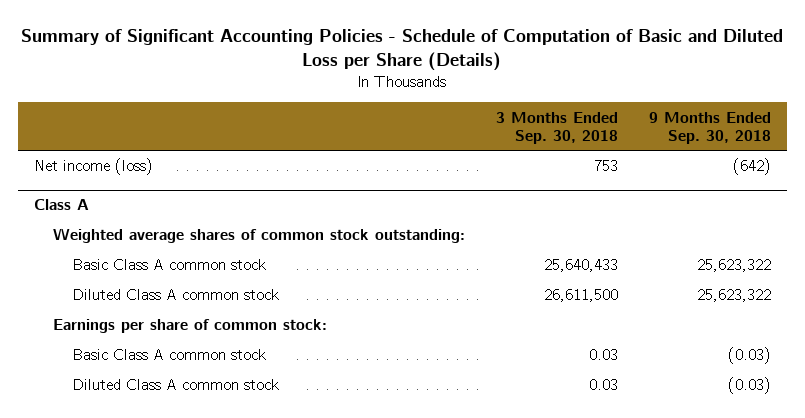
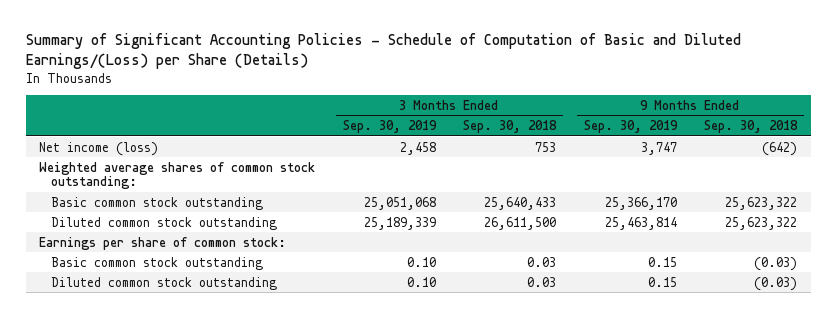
[21,29,784,72] Summary of Significant Accounting Policies - Schedule of Computation of Basic and Diluted Loss per Share (Details) -> [25,33,741,70] Summary of Significant Accounting Policies - Schedule of Computation of Basic and Diluted Earnings/(Loss) per Share (Details)
none -> [342,120,437,134] Sep. 30, 2019
none -> [583,120,678,134] Sep. 30, 2019
[33,199,89,211] Class A -> none
[72,259,267,271] Basic Class A common stock -> [51,196,264,210] Basic common stock outstanding
[72,289,280,301] Diluted Class A common stock -> [51,216,278,230] Diluted common stock outstanding
[72,349,267,361] Basic Class A common stock -> [51,256,264,270] Basic common stock outstanding
[72,379,280,391] Diluted Class A common stock -> [51,276,278,290] Diluted common stock outstanding

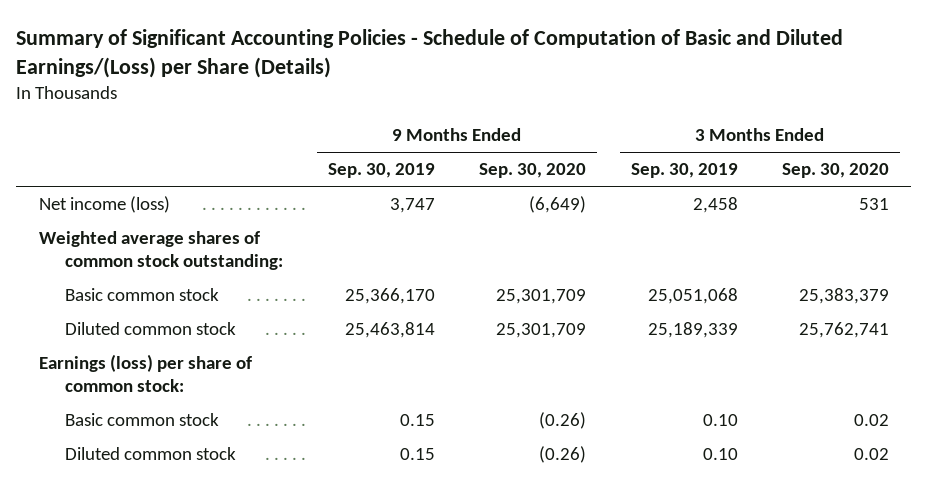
[463,120,558,134] Sep. 30, 2018 -> none
[703,120,798,134] Sep. 30, 2018 -> none
none -> [479,163,587,179] Sep. 30, 2020
none -> [782,163,890,179] Sep. 30, 2020
[51,196,264,210] Basic common stock outstanding -> [65,288,220,302] Basic common stock
[51,216,278,230] Diluted common stock outstanding -> [65,322,237,336] Diluted common stock
[39,236,287,250] Earnings per share of common stock: -> [38,354,252,393] Earnings (loss) per share of common stock:
[51,256,264,270] Basic common stock outstanding -> [65,413,220,427] Basic common stock
[51,276,278,290] Diluted common stock outstanding -> [65,447,237,461] Diluted common stock

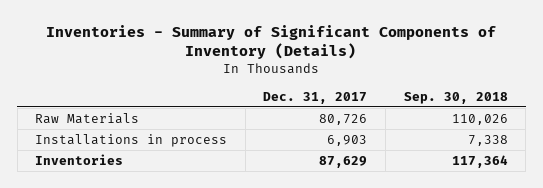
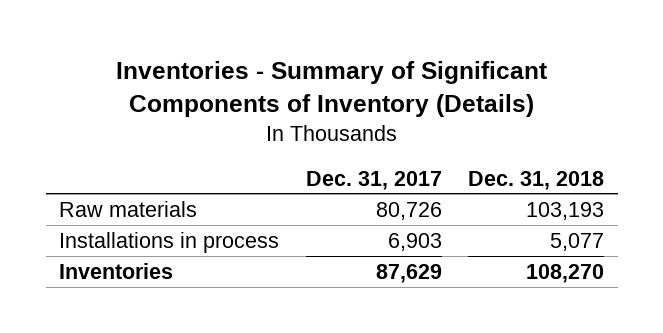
[403,91,508,104] Sep. 30, 2018 -> none
none -> [468,170,605,190] Dec. 31, 2018
[35,112,140,124] Raw Materials -> [58,200,197,217] Raw materials

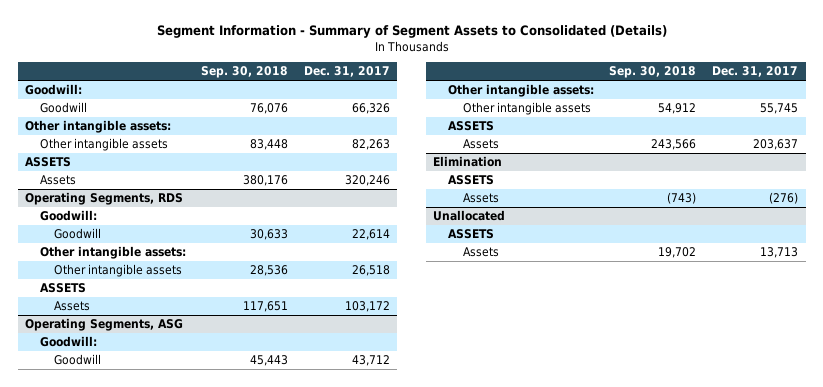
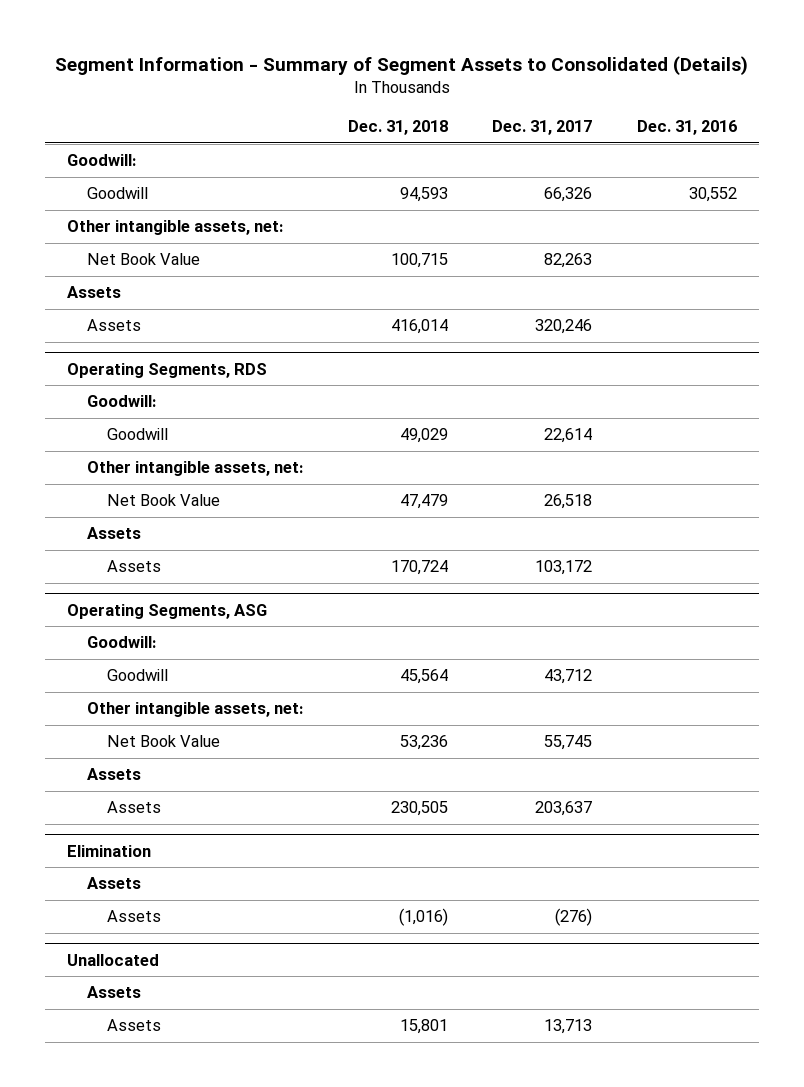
[201,66,289,79] Sep. 30, 2018 -> none
none -> [347,120,448,136] Dec. 31, 2018
none -> [636,120,737,136] Dec. 31, 2016
[25,120,172,134] Other intangible assets: -> [67,220,284,236] Other intangible assets, net:
[39,138,168,152] Other intangible assets -> [87,253,201,266] Net Book Value
[25,157,72,168] ASSETS -> [67,286,122,299] Assets
[39,246,186,260] Other intangible assets: -> [87,461,304,477] Other intangible assets, net:
[54,264,183,278] Other intangible assets -> [106,494,220,507] Net Book Value
[39,283,86,294] ASSETS -> [87,527,142,540] Assets
[447,84,594,98] Other intangible assets: -> [87,702,304,718] Other intangible assets, net:
[462,102,591,116] Other intangible assets -> [106,735,220,748] Net Book Value
[447,121,494,132] ASSETS -> [87,768,142,781] Assets
[447,175,494,186] ASSETS -> [87,877,142,890] Assets
[447,229,494,240] ASSETS -> [87,986,142,999] Assets

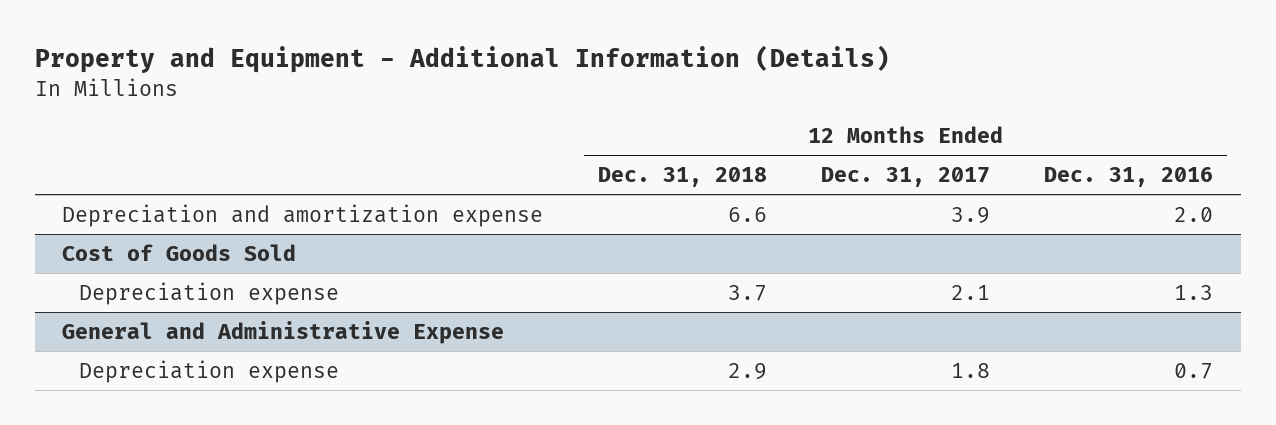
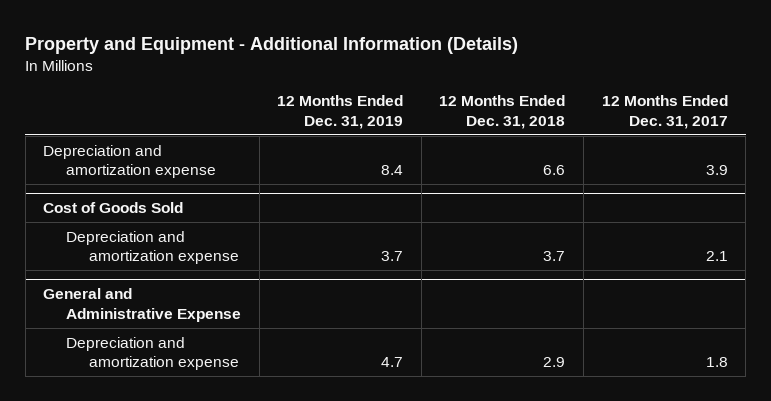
[1044,167,1214,188] Dec. 31, 2016 -> none
none -> [277,94,404,129] 12 Months Ended Dec. 31, 2019
[78,281,339,305] Depreciation expense -> [66,230,240,265] Depreciation and amortization expense
[78,359,339,383] Depreciation expense -> [66,336,240,371] Depreciation and amortization expense

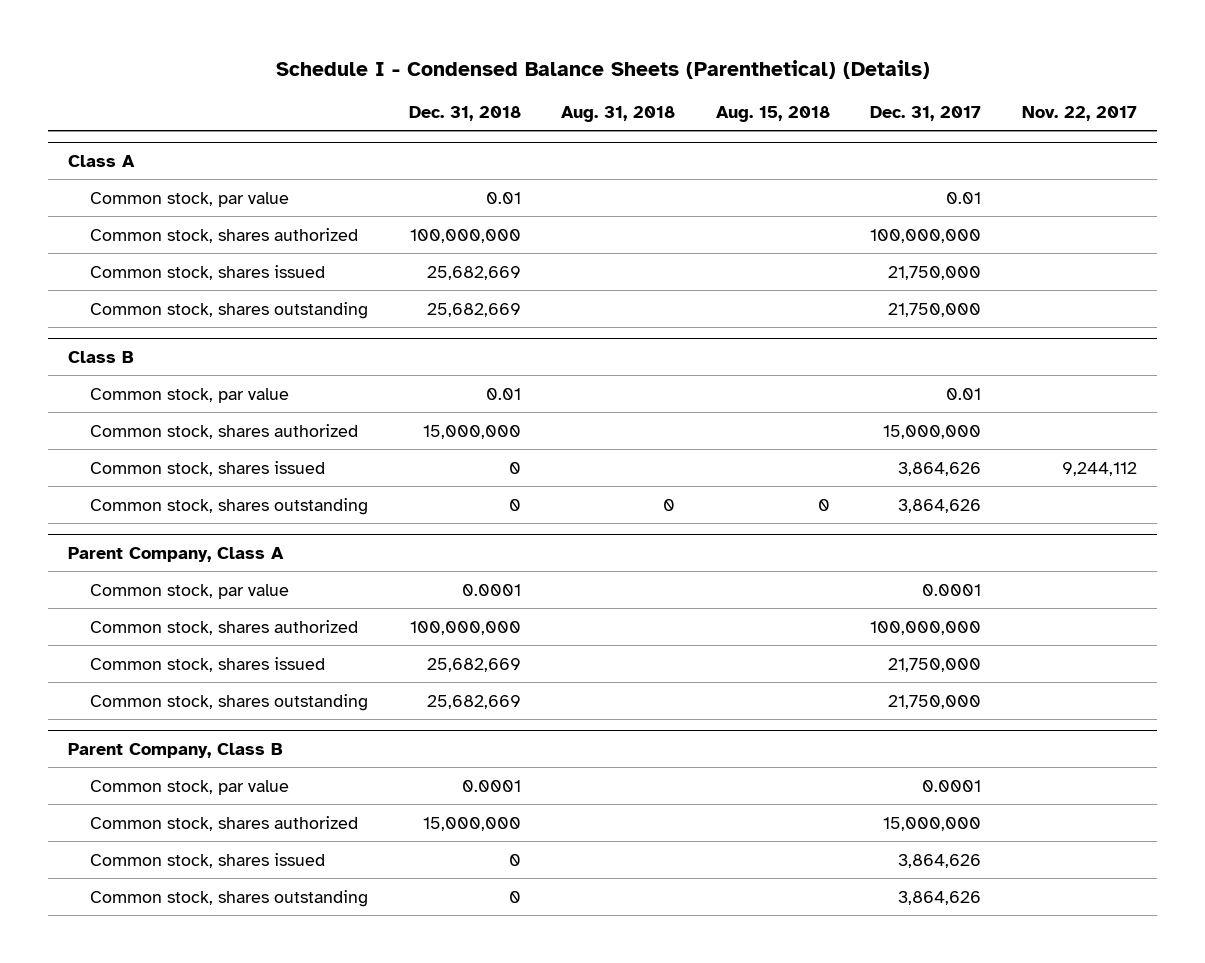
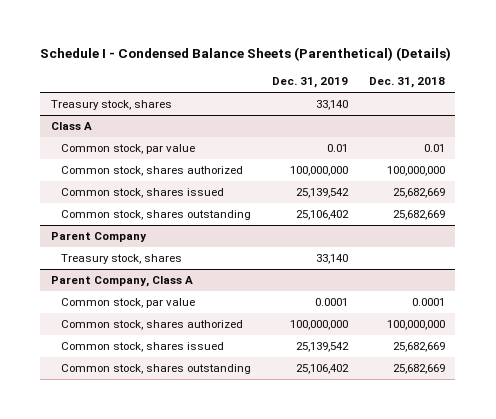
[561,106,676,123] Aug. 31, 2018 -> none
[715,106,830,123] Aug. 15, 2018 -> none
[870,106,982,122] Dec. 31, 2017 -> none
[1022,106,1138,122] Nov. 22, 2017 -> none
none -> [271,77,348,89] Dec. 31, 2019
none -> [50,100,172,111] Treasury stock, shares
[68,350,135,363] Class B -> none
[89,387,289,403] Common stock, par value -> none
[89,423,358,439] Common stock, shares authorized -> none
[89,460,325,476] Common stock, shares issued -> none
[89,497,368,515] Common stock, shares outstanding -> none
none -> [50,232,147,243] Parent Company
none -> [60,254,182,265] Treasury stock, shares
[68,742,284,758] Parent Company, Class B -> none
[89,779,289,795] Common stock, par value -> none
[89,815,358,831] Common stock, shares authorized -> none
[89,852,325,868] Common stock, shares issued -> none
[89,889,368,907] Common stock, shares outstanding -> none

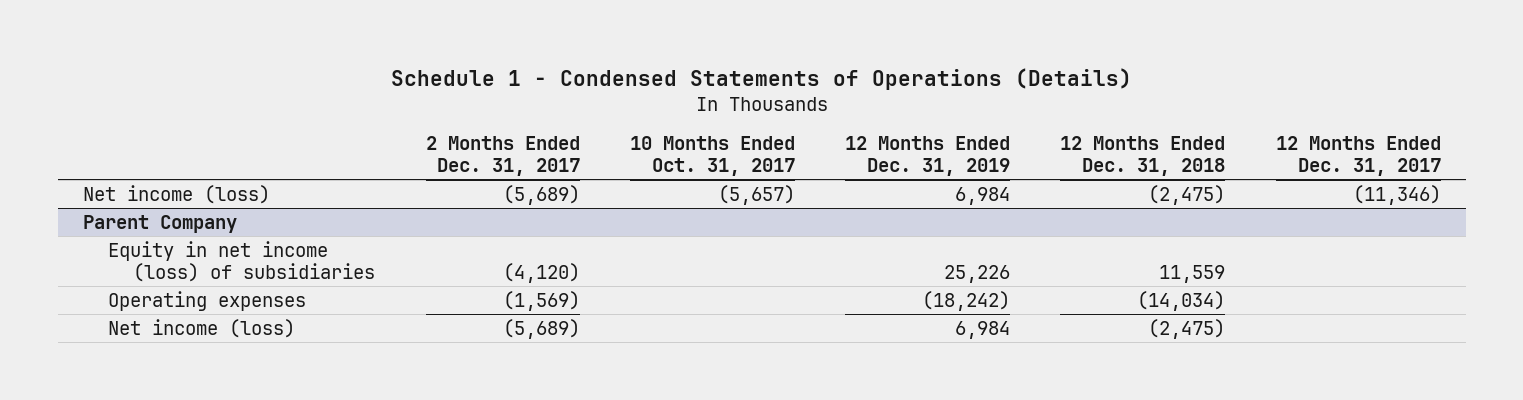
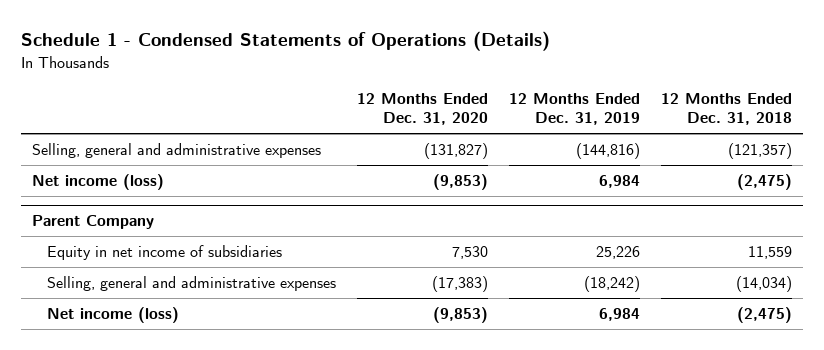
[425,135,580,176] 2 Months Ended Dec. 31, 2017 -> none
[629,135,795,176] 10 Months Ended Oct. 31, 2017 -> none
[1275,135,1441,176] 12 Months Ended Dec. 31, 2017 -> none
none -> [356,93,488,126] 12 Months Ended Dec. 31, 2020
none -> [31,142,321,158] Selling, general and administrative expenses
[107,240,376,282] Equity in net income (loss) of subsidiaries -> [46,244,282,260] Equity in net income of subsidiaries
[107,290,306,311] Operating expenses -> [46,275,336,291] Selling, general and administrative expenses

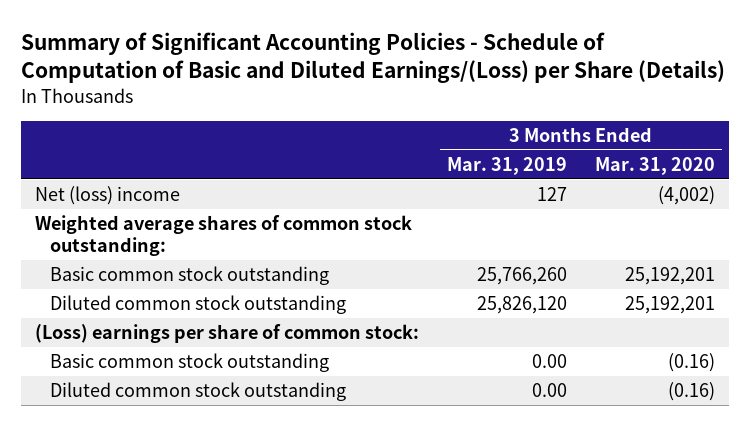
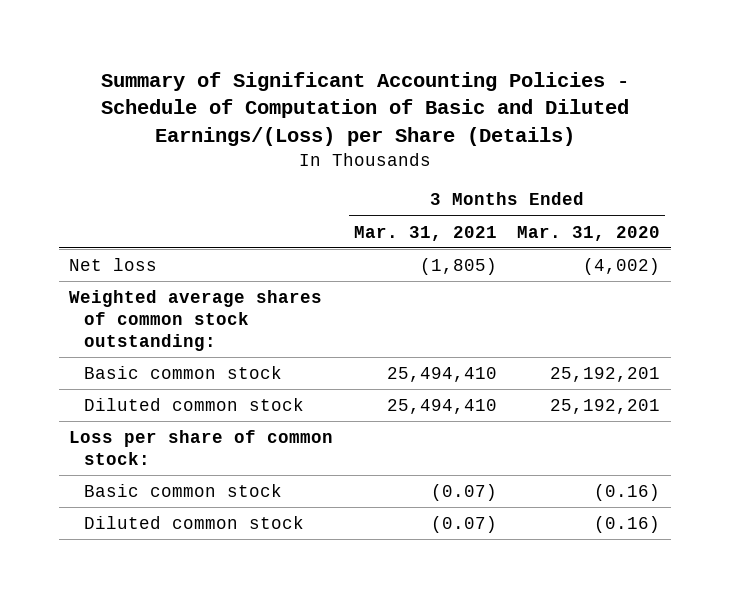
[447,156,568,175] Mar. 31, 2019 -> none
none -> [353,225,497,241] Mar. 31, 2021
[35,186,181,206] Net (loss) income -> [69,257,158,271] Net loss
[50,266,330,286] Basic common stock outstanding -> [83,365,282,379] Basic common stock
[50,295,347,315] Diluted common stock outstanding -> [83,397,304,411] Diluted common stock
[35,324,420,344] (Loss) earnings per share of common stock: -> [69,429,334,465] Loss per share of common stock:
[50,353,330,373] Basic common stock outstanding -> [83,483,282,497] Basic common stock
[50,382,347,402] Diluted common stock outstanding -> [83,515,304,529] Diluted common stock

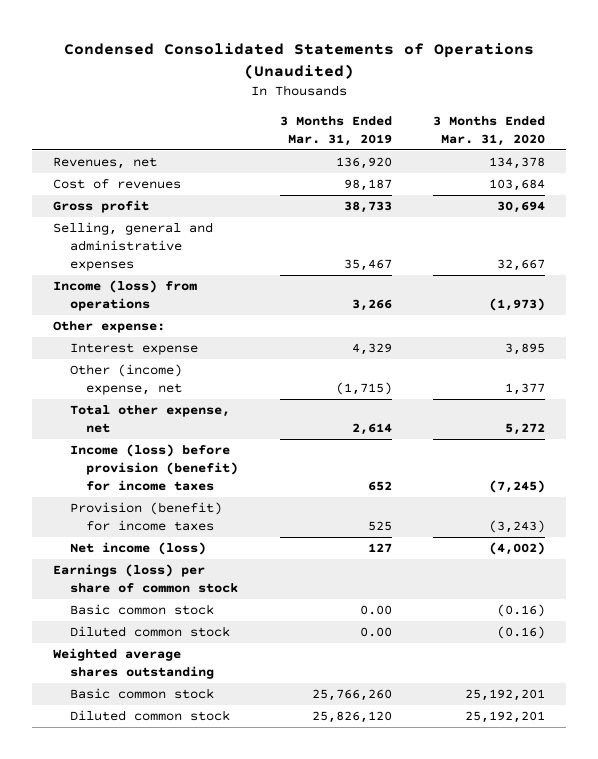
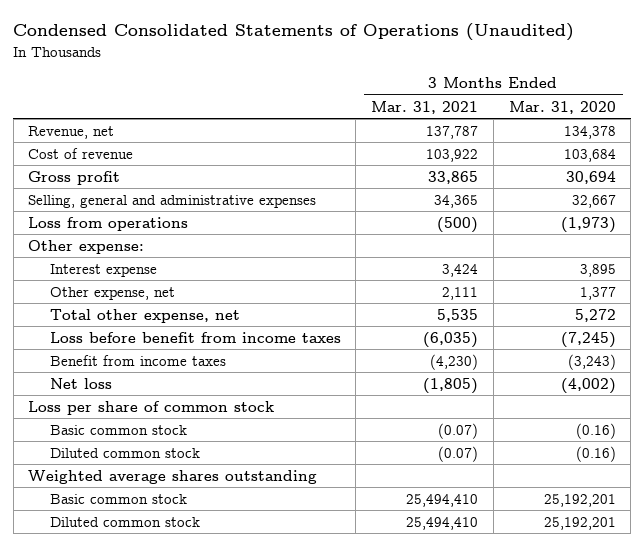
[279,115,392,146] 3 Months Ended Mar. 31, 2019 -> none
none -> [371,100,479,114] Mar. 31, 2021
[53,157,158,170] Revenues, net -> [28,125,115,139] Revenue, net
[53,179,182,190] Cost of revenues -> [28,147,134,159] Cost of revenue
[53,280,198,312] Income (loss) from operations -> [28,216,189,231] Loss from operations
[69,364,183,396] Other (income) expense, net -> [49,286,175,300] Other expense, net
[69,444,239,492] Income (loss) before provision (benefit) for income taxes -> [49,331,341,343] Loss before benefit from income taxes
[69,502,222,532] Provision (benefit) for income taxes -> [49,354,226,366] Benefit from income taxes
[69,542,206,556] Net income (loss) -> [49,377,112,389] Net loss
[53,564,238,594] Earnings (loss) per share of common stock -> [28,400,275,415] Loss per share of common stock

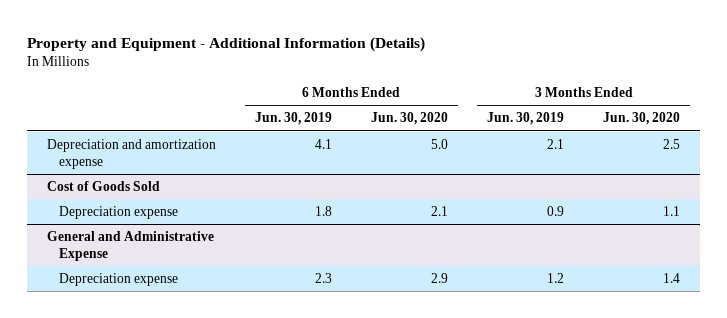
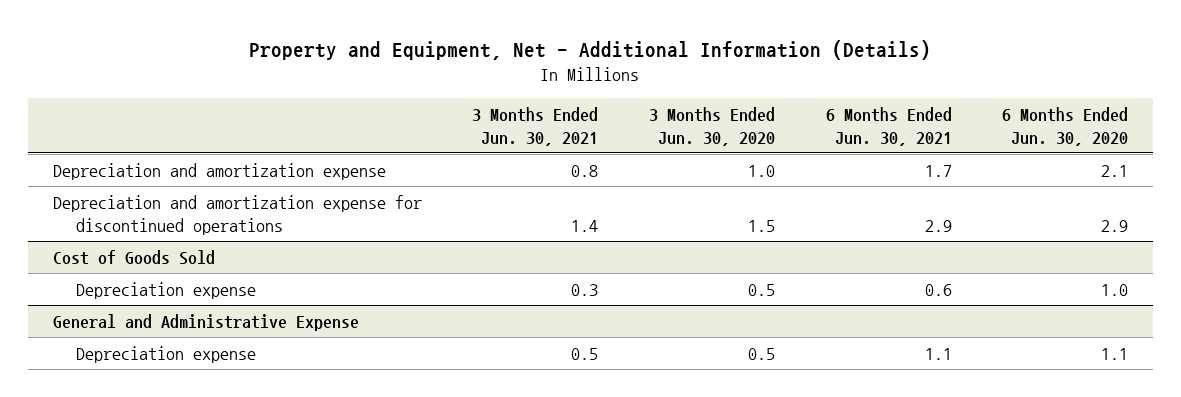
[27,37,426,53] Property and Equipment - Additional Information (Details) -> [249,39,932,60] Property and Equipment, Net - Additional Information (Details)
[254,112,332,126] Jun. 30, 2019 -> none
[487,112,565,126] Jun. 30, 2019 -> none
none -> [472,106,599,146] 3 Months Ended Jun. 30, 2021
none -> [825,106,952,146] 6 Months Ended Jun. 30, 2021
[430,139,448,150] 5.0 -> [1101,164,1129,177] 2.1
[663,139,681,150] 2.5 -> [747,164,775,177] 1.0
none -> [52,194,422,235] Depreciation and amortization expense for discontinued operations
[430,206,448,217] 2.1 -> [1101,283,1129,296] 1.0
[663,206,681,217] 1.1 -> [747,283,775,296] 0.5
[430,273,448,284] 2.9 -> [1101,347,1129,360] 1.1
[663,273,681,284] 1.4 -> [747,347,775,360] 0.5

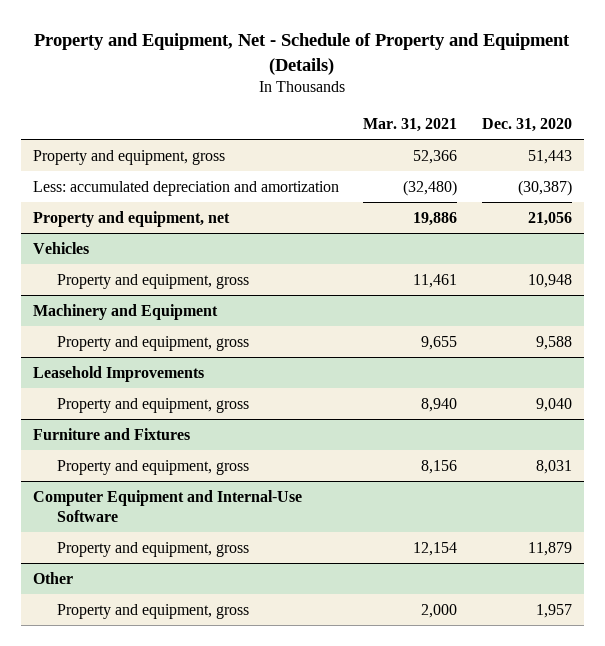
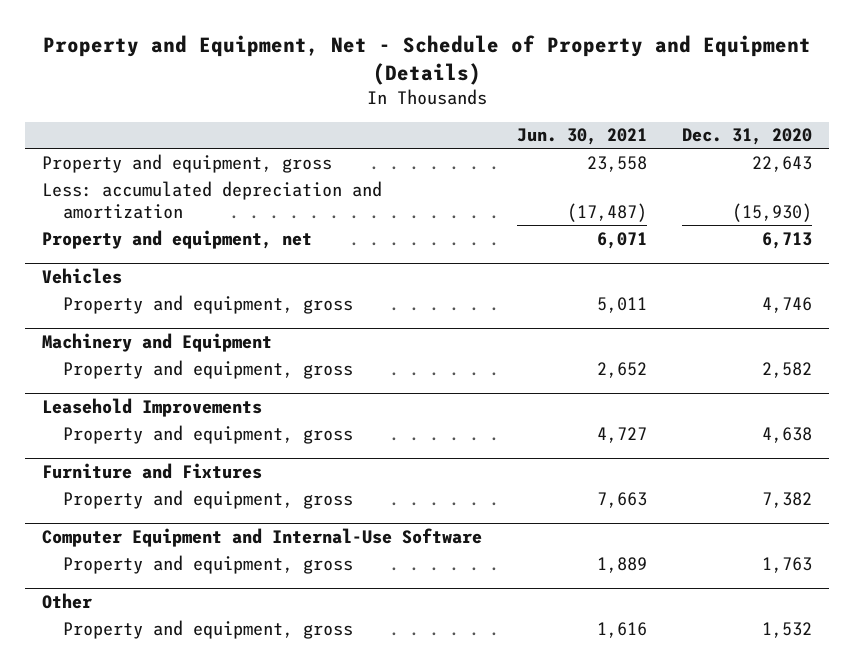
[363,117,458,132] Mar. 31, 2021 -> none
none -> [516,128,647,146] Jun. 30, 2021
[527,149,572,164] 51,443 -> [751,155,812,172] 22,643
[517,179,572,196] (30,387) -> [731,202,812,222] (15,930)
[527,211,572,226] 21,056 -> [761,231,812,249] 6,713
[527,273,572,288] 10,948 -> [761,296,812,313] 4,746
[535,335,572,350] 9,588 -> [761,361,812,378] 2,582
[535,397,572,412] 9,040 -> [761,426,812,443] 4,638
[535,459,572,474] 8,031 -> [761,491,812,508] 7,382
[527,541,572,556] 11,879 -> [761,556,812,573] 1,763
[535,603,572,618] 1,957 -> [761,621,812,638] 1,532

